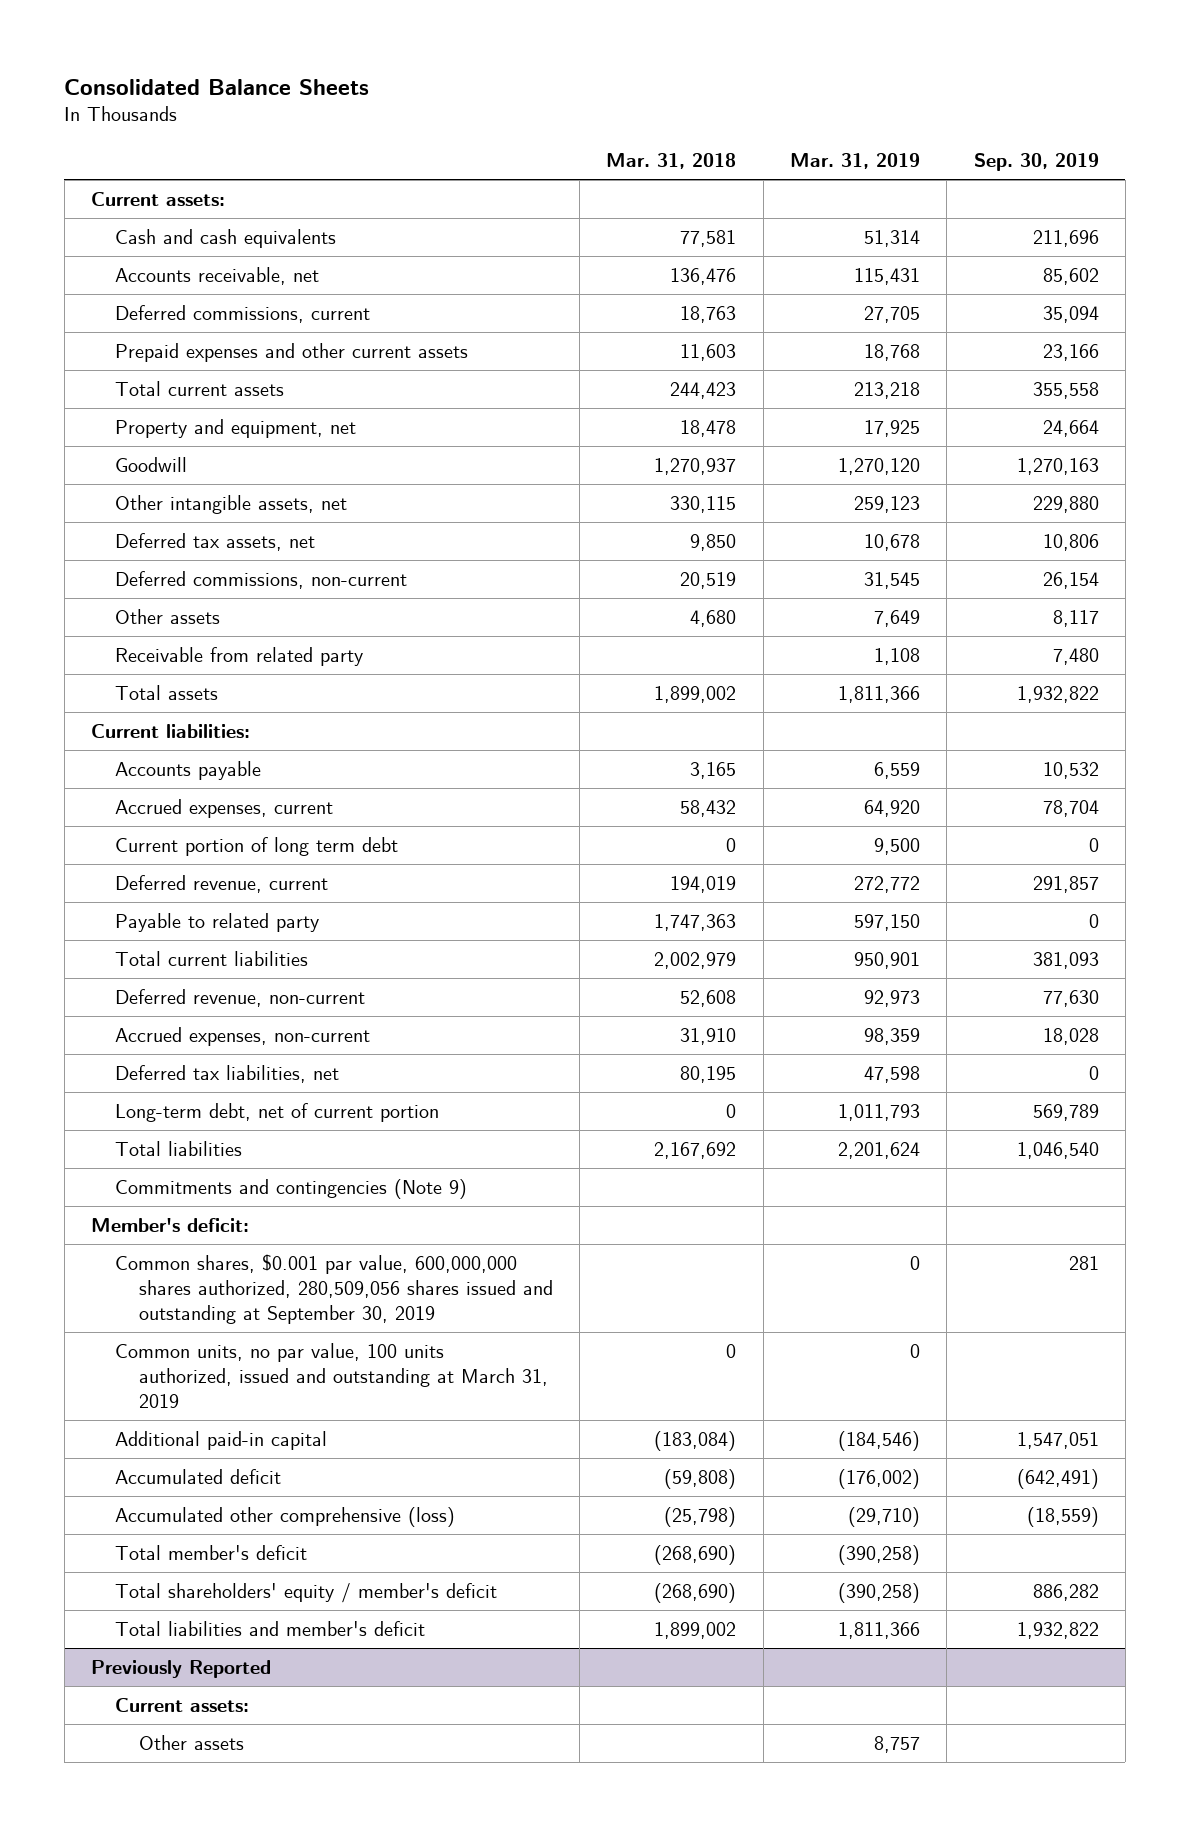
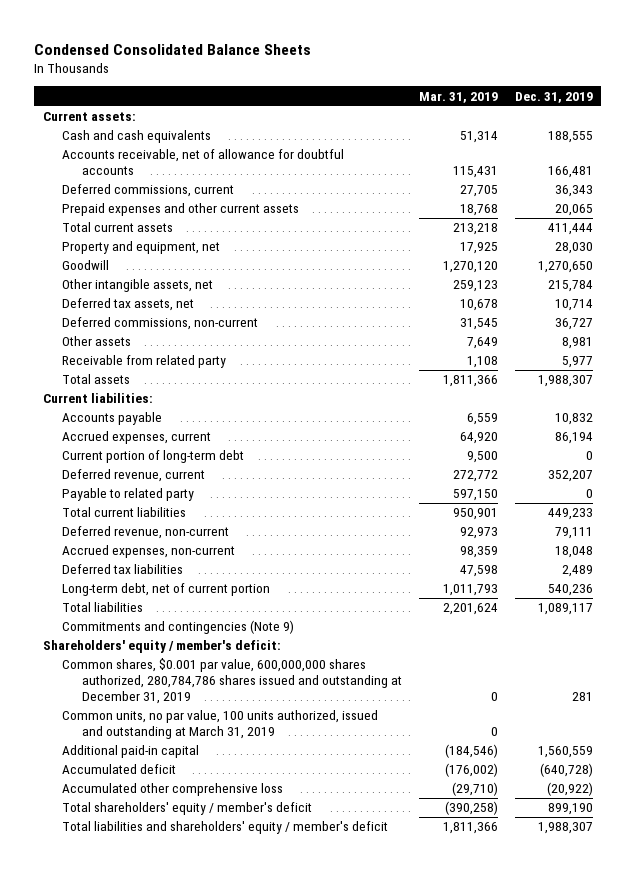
[64,78,370,95] Consolidated Balance Sheets -> [34,44,312,56] Condensed Consolidated Balance Sheets
[606,153,737,170] Mar. 31, 2018 -> none
[973,153,1099,172] Sep. 30, 2019 -> none
none -> [514,91,593,103] Dec. 31, 2019
[114,266,319,285] Accounts receivable, net -> [62,149,345,176] Accounts receivable, net of allowance for doubtful accounts
[114,836,398,856] Current portion of long term debt -> [62,450,245,464] Current portion of long-term debt
[114,1064,339,1083] Deferred tax liabilities, net -> [62,564,184,575] Deferred tax liabilities
[90,1217,249,1232] Member's deficit: -> [42,640,281,654] Shareholders' equity / member's deficit:
[114,1253,553,1324] Common shares, $0.001 par value, 600,000,000 shares authorized, 280,509,056 shares issued and outstanding at September 30, 2019 -> [62,658,403,705] Common shares, $0.001 par value, 600,000,000 shares authorized, 280,784,786 shares issued and outstanding at December 31, 2019
[114,1544,307,1560] Total member's deficit -> none
[114,1506,455,1527] Accumulated other comprehensive (loss) -> [62,783,284,797] Accumulated other comprehensive loss
[90,1659,271,1678] Previously Reported -> none
[114,1697,249,1712] Current assets: -> none
[138,1734,244,1750] Other assets -> none
[114,1620,425,1636] Total liabilities and member's deficit -> [62,821,389,835] Total liabilities and shareholders' equity / member's deficit

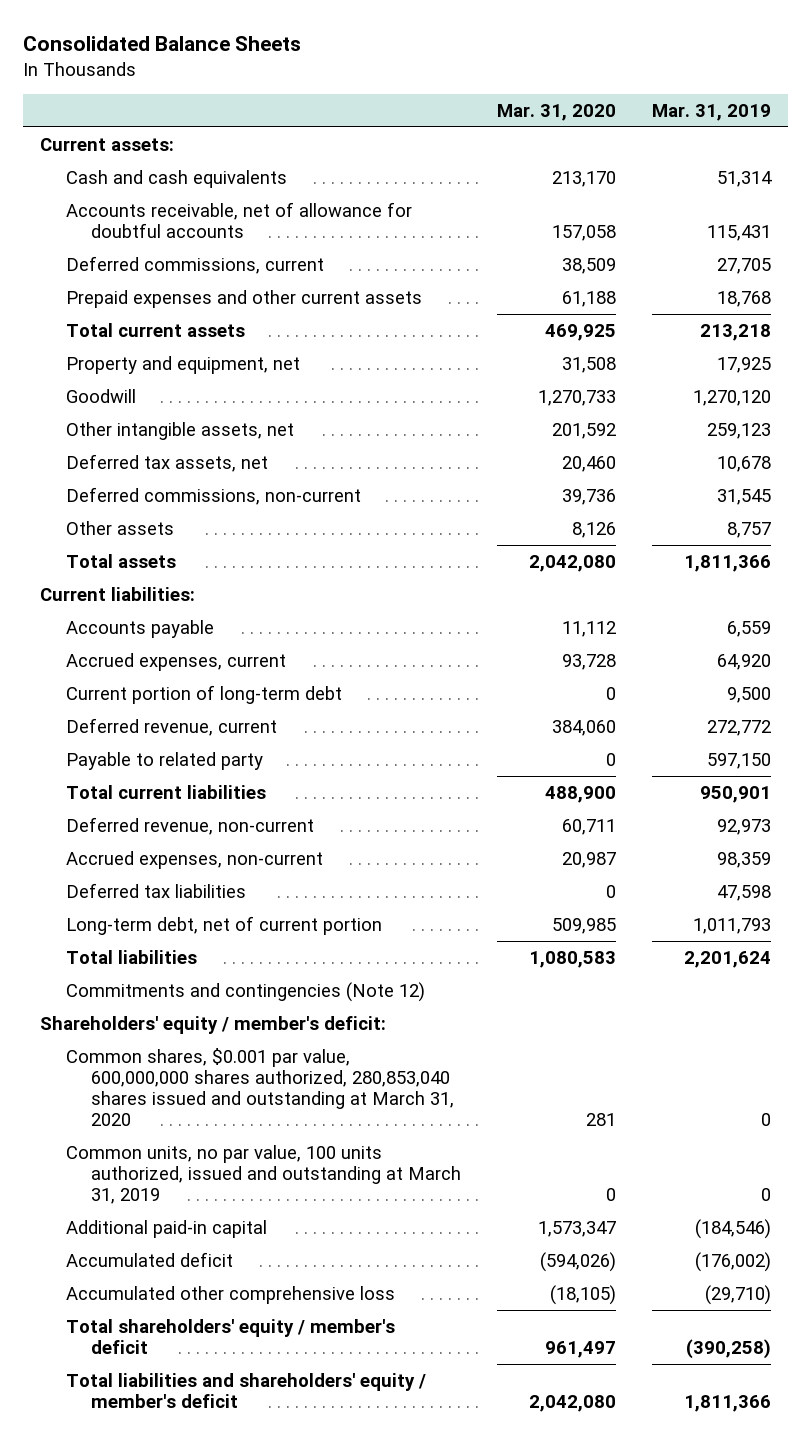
[34,44,312,56] Condensed Consolidated Balance Sheets -> [22,36,301,52] Consolidated Balance Sheets
[514,91,593,103] Dec. 31, 2019 -> none
none -> [496,103,616,121] Mar. 31, 2020
[62,355,227,369] Receivable from related party -> none
[467,337,499,350] 7,649 -> [726,521,771,538] 8,757
[62,620,295,635] Commitments and contingencies (Note 9) -> [65,981,425,1002] Commitments and contingencies (Note 12)
[62,658,403,705] Common shares, $0.001 par value, 600,000,000 shares authorized, 280,784,786 shares issued and outstanding at December 31, 2019 -> [65,1047,455,1127] Common shares, $0.001 par value, 600,000,000 shares authorized, 280,853,040 shares issued and outstanding at March 31, 2020

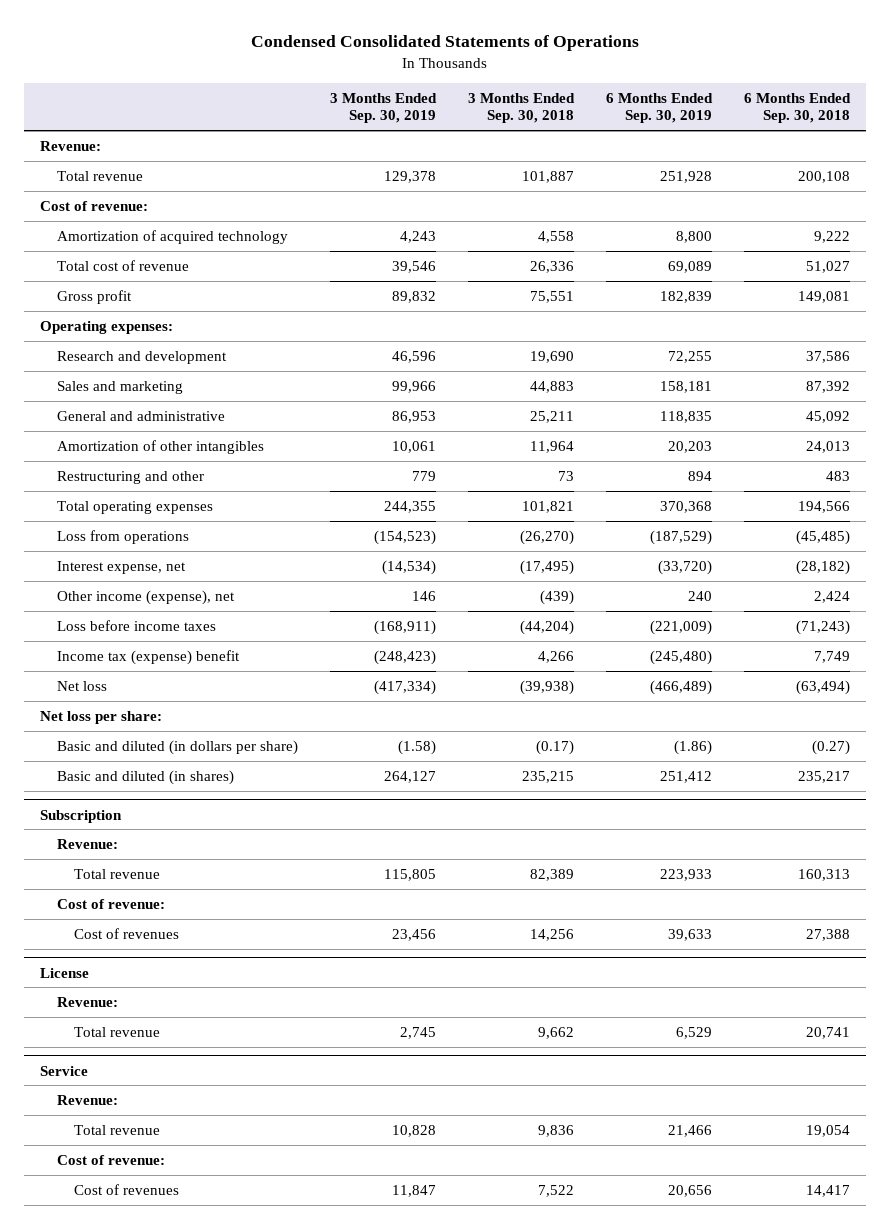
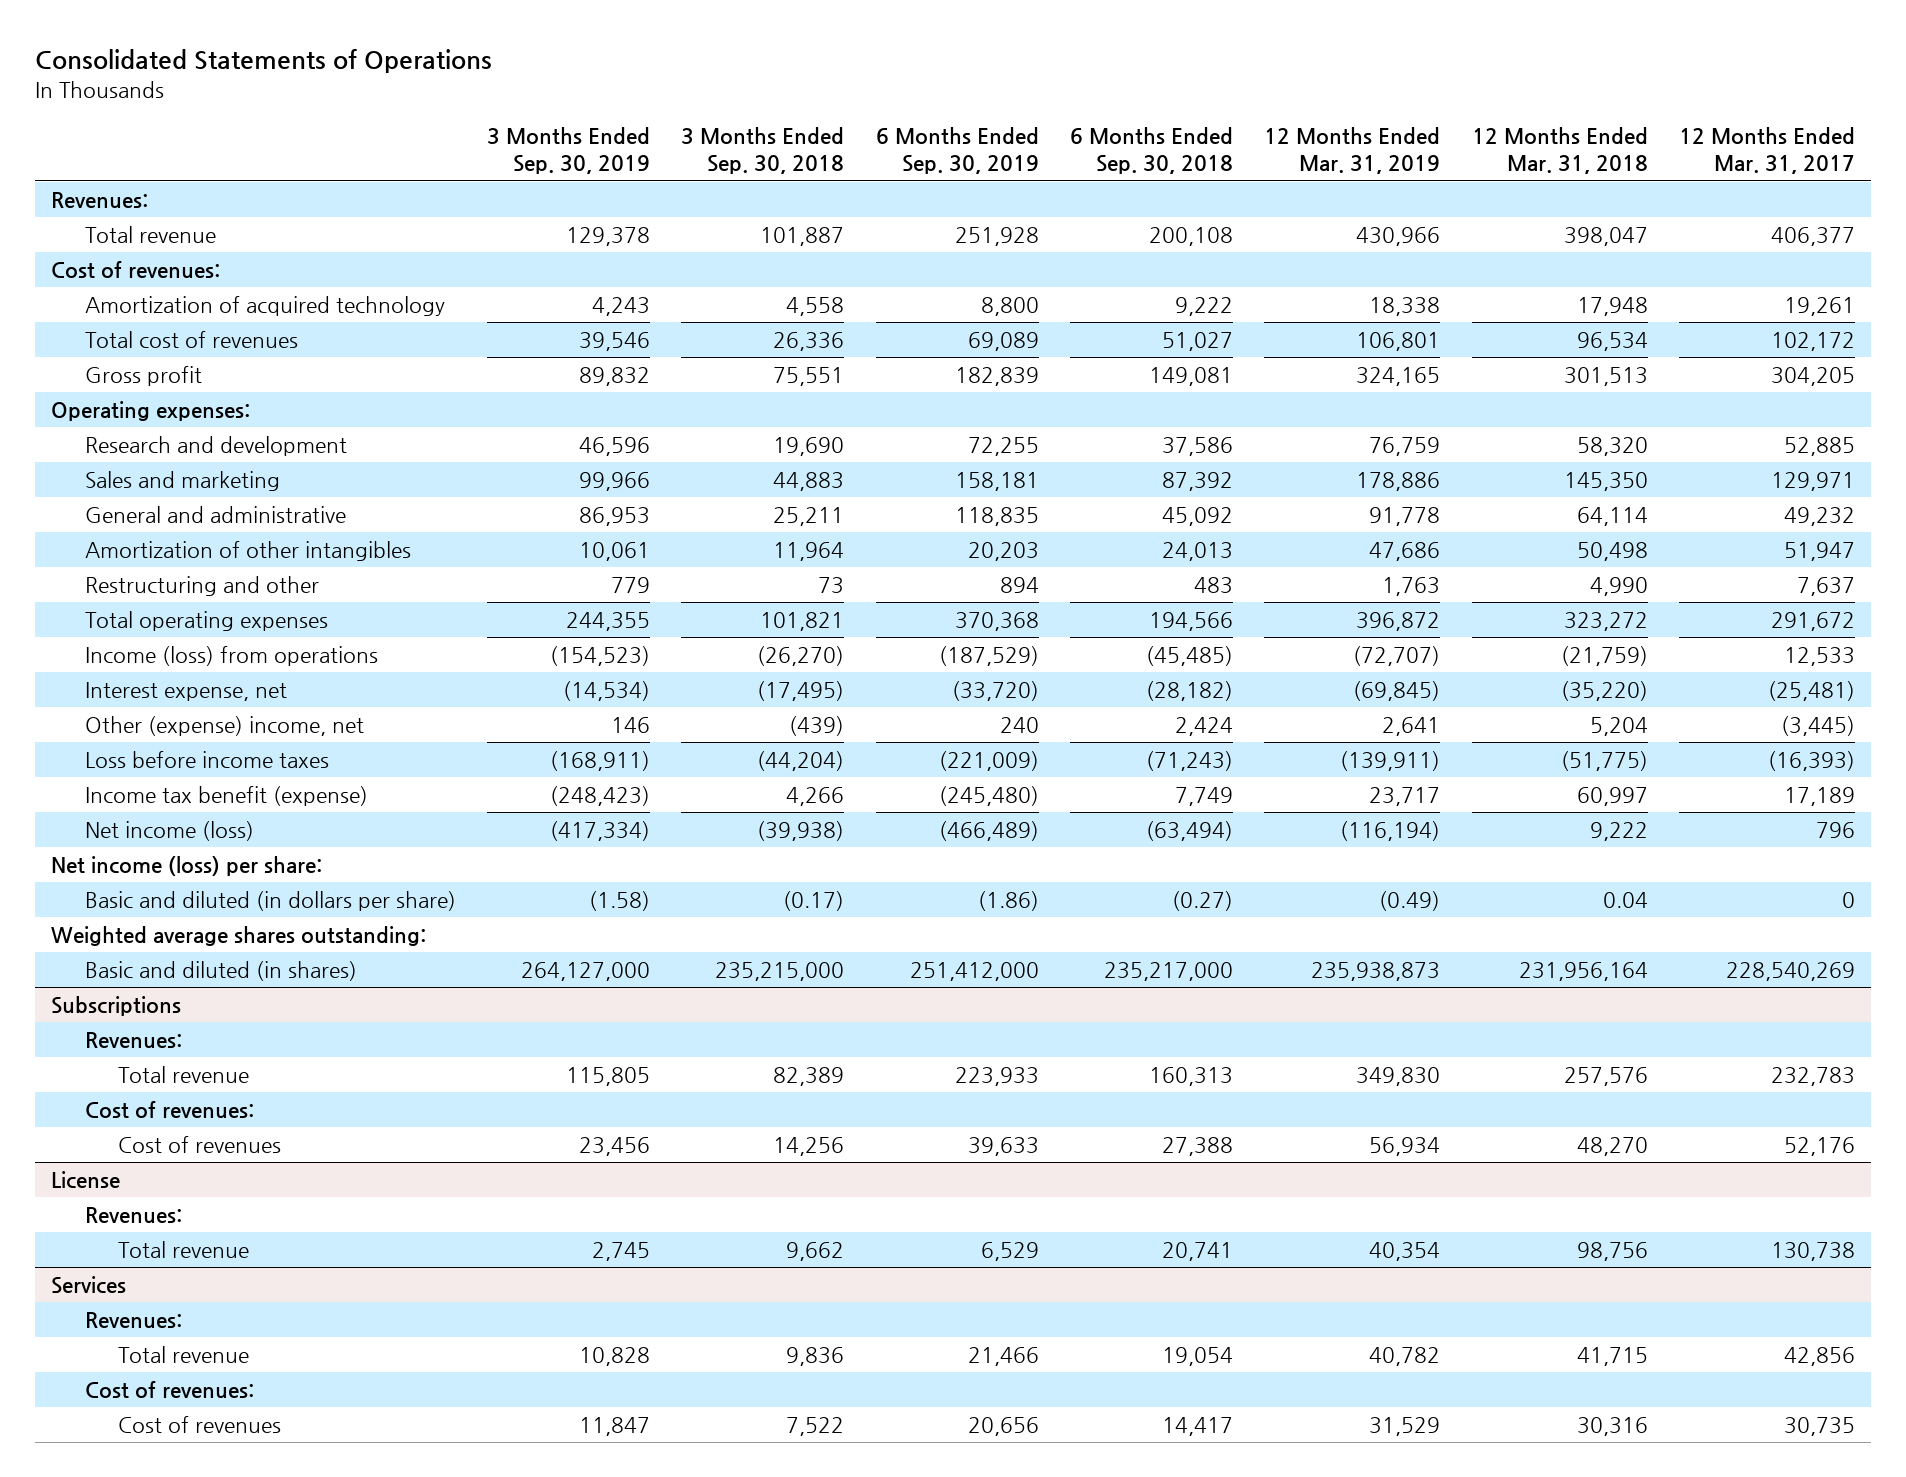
[250,35,639,52] Condensed Consolidated Statements of Operations -> [35,49,493,74] Consolidated Statements of Operations
none -> [1264,127,1441,175] 12 Months Ended Mar. 31, 2019
none -> [1471,127,1648,175] 12 Months Ended Mar. 31, 2018
none -> [1679,127,1856,175] 12 Months Ended Mar. 31, 2017
[39,140,101,151] Revenue: -> [50,192,148,209] Revenues:
[39,200,148,211] Cost of revenue: -> [50,261,220,279] Cost of revenues:
[57,259,190,271] Total cost of revenue -> [84,331,298,349] Total cost of revenues
[57,529,190,544] Loss from operations -> [84,646,378,667] Income (loss) from operations
[57,589,236,605] Other income (expense), net -> [84,716,364,737] Other (expense) income, net
[57,649,241,665] Income tax (expense) benefit -> [84,786,368,807] Income tax benefit (expense)
[57,680,108,691] Net loss -> [84,821,254,842] Net income (loss)
[39,710,162,724] Net loss per share: -> [50,856,322,877] Net income (loss) per share:
none -> [50,926,426,947] Weighted average shares outstanding:
[384,770,437,783] 264,127 -> [520,962,650,982] 264,127,000
[522,770,575,783] 235,215 -> [715,962,845,982] 235,215,000
[660,770,713,783] 251,412 -> [909,962,1039,982] 251,412,000
[798,770,851,783] 235,217 -> [1103,962,1233,982] 235,217,000
[39,809,122,823] Subscription -> [50,996,181,1017] Subscriptions
[57,838,119,849] Revenue: -> [84,1032,182,1049] Revenues:
[57,898,166,909] Cost of revenue: -> [84,1101,254,1119] Cost of revenues:
[57,996,119,1007] Revenue: -> [84,1207,182,1224] Revenues:
[39,1065,88,1076] Service -> [50,1276,126,1295] Services
[57,1094,119,1105] Revenue: -> [84,1312,182,1329] Revenues:
[57,1154,166,1165] Cost of revenue: -> [84,1381,254,1399] Cost of revenues:

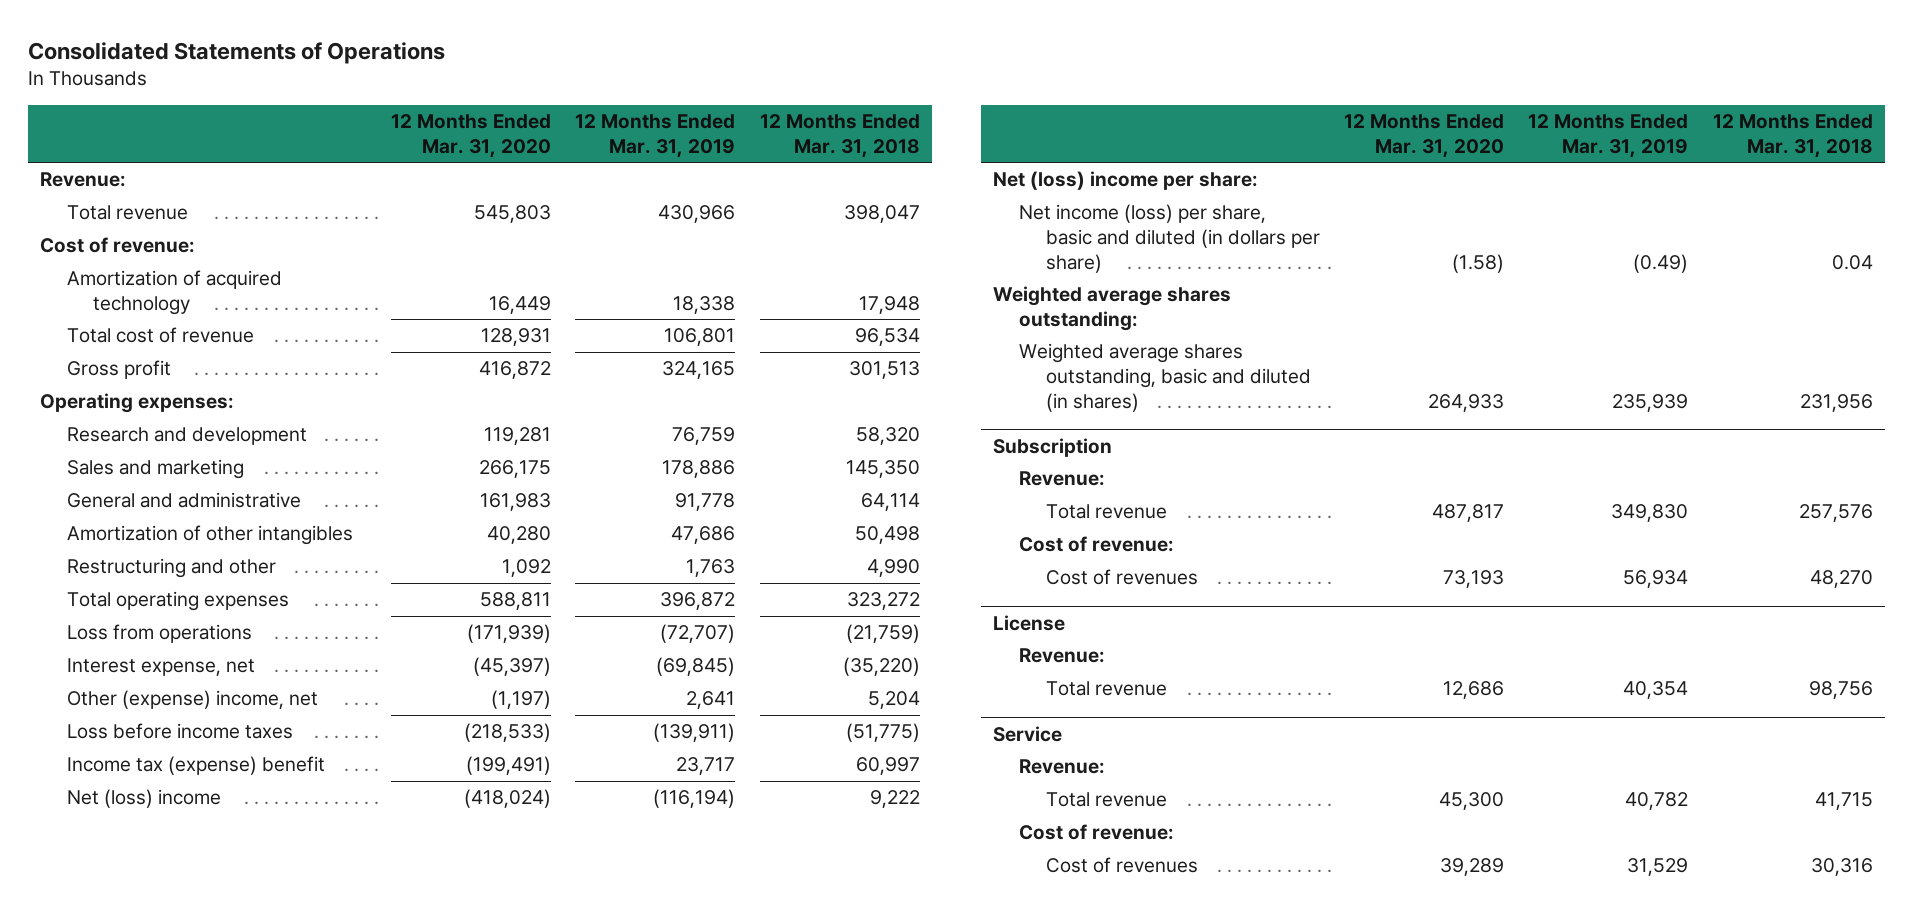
[486,127,650,175] 3 Months Ended Sep. 30, 2019 -> none
[681,127,845,175] 3 Months Ended Sep. 30, 2018 -> none
[875,127,1039,175] 6 Months Ended Sep. 30, 2019 -> none
[1069,127,1233,175] 6 Months Ended Sep. 30, 2018 -> none
[1679,127,1856,175] 12 Months Ended Mar. 31, 2017 -> none
none -> [391,114,552,158] 12 Months Ended Mar. 31, 2020
[50,192,148,209] Revenues: -> [40,172,127,188] Revenue:
[50,261,220,279] Cost of revenues: -> [40,237,196,254] Cost of revenue:
[84,331,298,349] Total cost of revenues -> [66,327,254,344] Total cost of revenue
[84,646,378,667] Income (loss) from operations -> [66,624,252,644] Loss from operations
[84,786,368,807] Income tax benefit (expense) -> [66,756,325,776] Income tax (expense) benefit
[84,821,254,842] Net income (loss) -> [66,789,221,809] Net (loss) income
[50,856,322,877] Net income (loss) per share: -> [993,171,1259,191] Net (loss) income per share:
[84,891,456,912] Basic and diluted (in dollars per share) -> [1019,204,1320,273] Net income (loss) per share, basic and diluted (in dollars per share)
[84,961,357,982] Basic and diluted (in shares) -> [1019,343,1311,412] Weighted average shares outstanding, basic and diluted (in shares)
[1311,962,1441,982] 235,938,873 -> [1612,393,1689,412] 235,939
[1518,962,1648,982] 231,956,164 -> [1799,393,1873,412] 231,956
[50,996,181,1017] Subscriptions -> [993,437,1113,457] Subscription
[84,1032,182,1049] Revenues: -> [1019,471,1106,487] Revenue:
[84,1101,254,1119] Cost of revenues: -> [1019,536,1175,553] Cost of revenue:
[84,1207,182,1224] Revenues: -> [1019,648,1106,664] Revenue:
[50,1276,126,1295] Services -> [993,725,1063,742] Service
[84,1312,182,1329] Revenues: -> [1019,759,1106,775] Revenue:
[84,1381,254,1399] Cost of revenues: -> [1019,824,1175,841] Cost of revenue:

